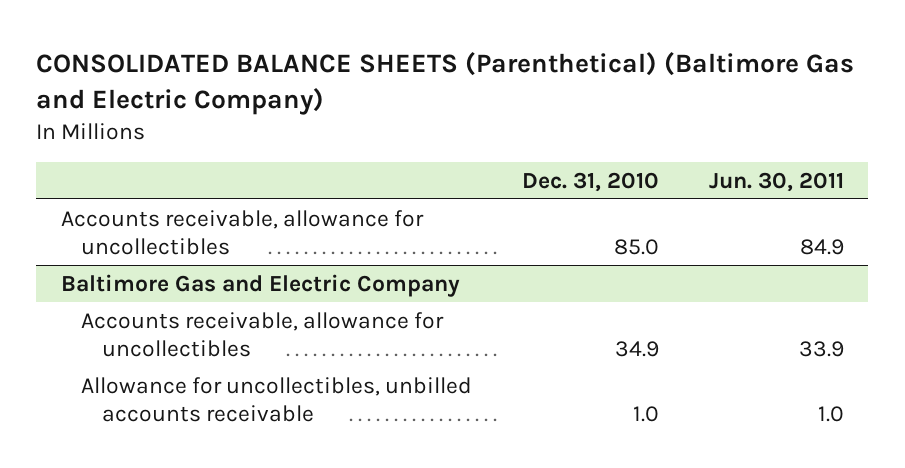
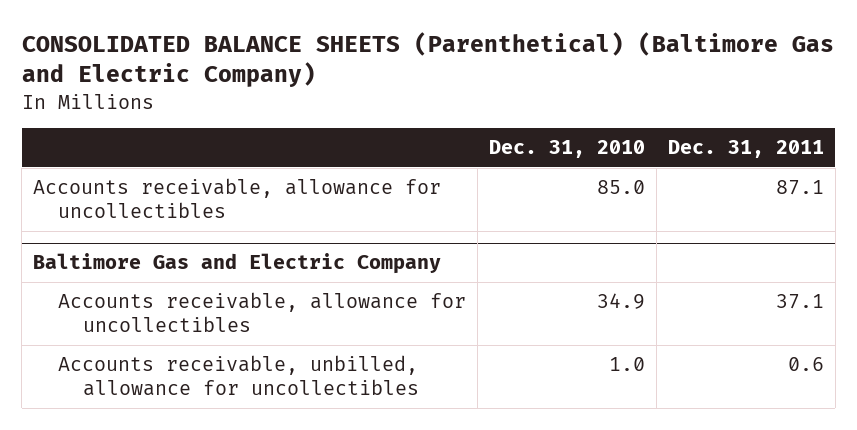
[708,171,844,192] Jun. 30, 2011 -> none
none -> [667,140,824,159] Dec. 31, 2011
[81,376,473,422] Allowance for uncollectibles, unbilled accounts receivable -> [58,355,420,397] Accounts receivable, unbilled, allowance for uncollectibles

